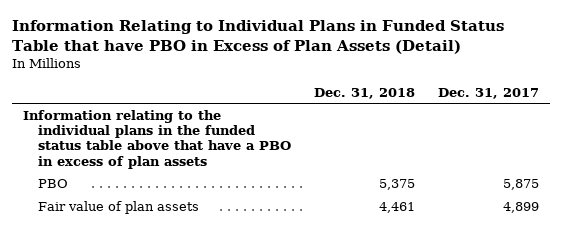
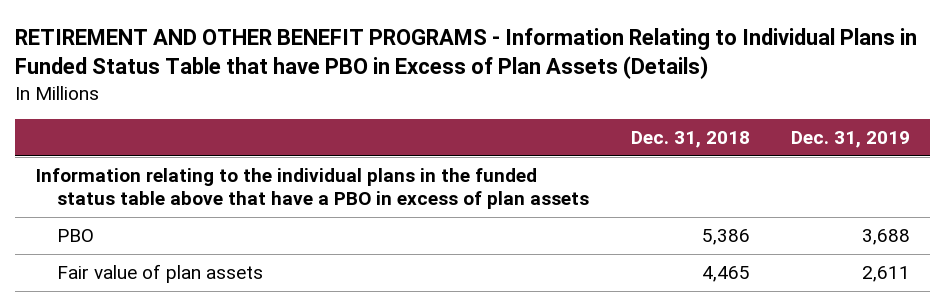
[11,20,504,54] Information Relating to Individual Plans in Funded Status Table that have PBO in Excess of Plan Assets (Detail) -> [15,27,918,80] RETIREMENT AND OTHER BENEFIT PROGRAMS - Information Relating to Individual Plans in Funded Status Table that have PBO in Excess of Plan Assets (Details)
[437,87,539,99] Dec. 31, 2017 -> none
none -> [790,130,910,148] Dec. 31, 2019
[379,178,416,190] 5,375 -> [701,229,750,246] 5,386
[379,201,416,213] 4,461 -> [701,266,750,283] 4,465

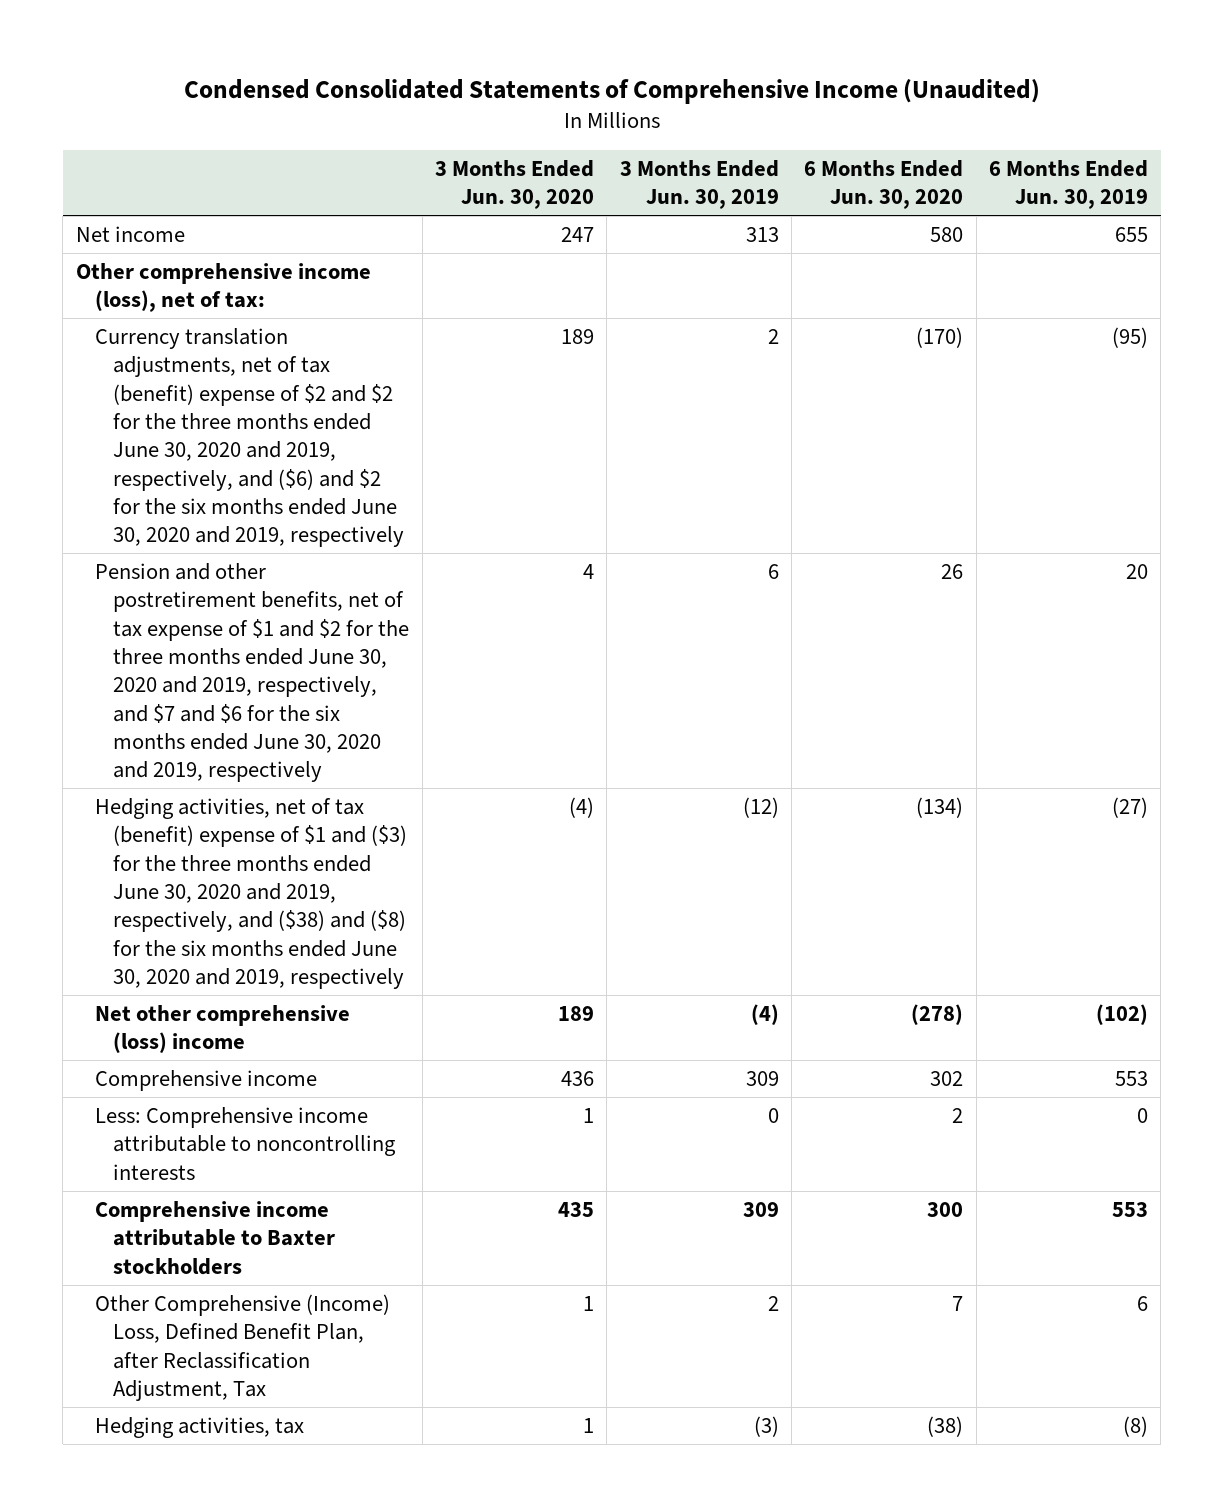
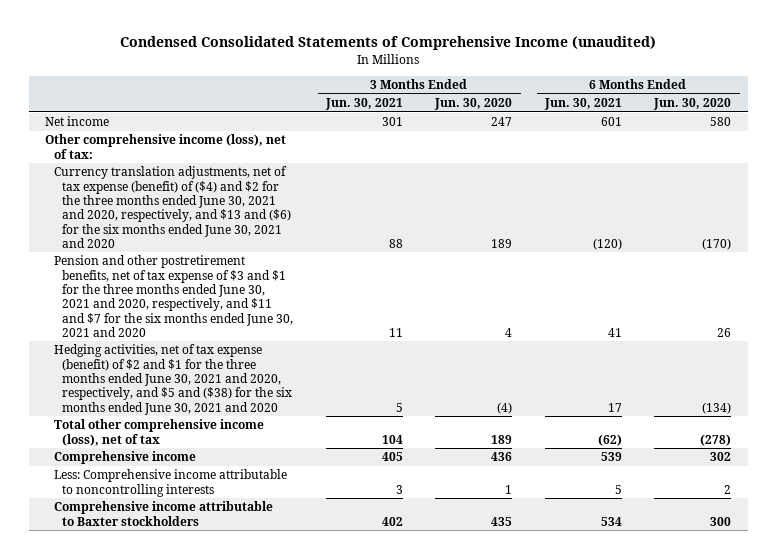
[183,78,1040,104] Condensed Consolidated Statements of Comprehensive Income (Unaudited) -> [120,36,657,51] Condensed Consolidated Statements of Comprehensive Income (unaudited)
[619,159,779,210] 3 Months Ended Jun. 30, 2019 -> none
[989,159,1149,210] 6 Months Ended Jun. 30, 2019 -> none
none -> [324,98,403,111] Jun. 30, 2021
none -> [543,98,622,111] Jun. 30, 2021
[94,327,405,548] Currency translation adjustments, net of tax (benefit) expense of $2 and $2 for the three months ended June 30, 2020 and 2019, respectively, and ($6) and $2 for the six months ended June 30, 2020 and 2019, respectively -> [53,166,292,248] Currency translation adjustments, net of tax expense (benefit) of ($4) and $2 for the three months ended June 30, 2021 and 2020, respectively, and $13 and ($6) for the six months ended June 30, 2021 and 2020
[94,562,410,783] Pension and other postretirement benefits, net of tax expense of $1 and $2 for the three months ended June 30, 2020 and 2019, respectively, and $7 and $6 for the six months ended June 30, 2020 and 2019, respectively -> [53,255,294,337] Pension and other postretirement benefits, net of tax expense of $3 and $1 for the three months ended June 30, 2021 and 2020, respectively, and $11 and $7 for the six months ended June 30, 2021 and 2020
[94,797,408,990] Hedging activities, net of tax (benefit) expense of $1 and ($3) for the three months ended June 30, 2020 and 2019, respectively, and ($38) and ($8) for the six months ended June 30, 2020 and 2019, respectively -> [53,344,293,415] Hedging activities, net of tax expense (benefit) of $2 and $1 for the three months ended June 30, 2021 and 2020, respectively, and $5 and ($38) for the six months ended June 30, 2021 and 2020
[94,1004,350,1054] Net other comprehensive (loss) income -> [53,419,264,446] Total other comprehensive income (loss), net of tax
[94,1293,390,1401] Other Comprehensive (Income) Loss, Defined Benefit Plan, after Reclassification Adjustment, Tax -> none
[94,1416,304,1438] Hedging activities, tax -> none

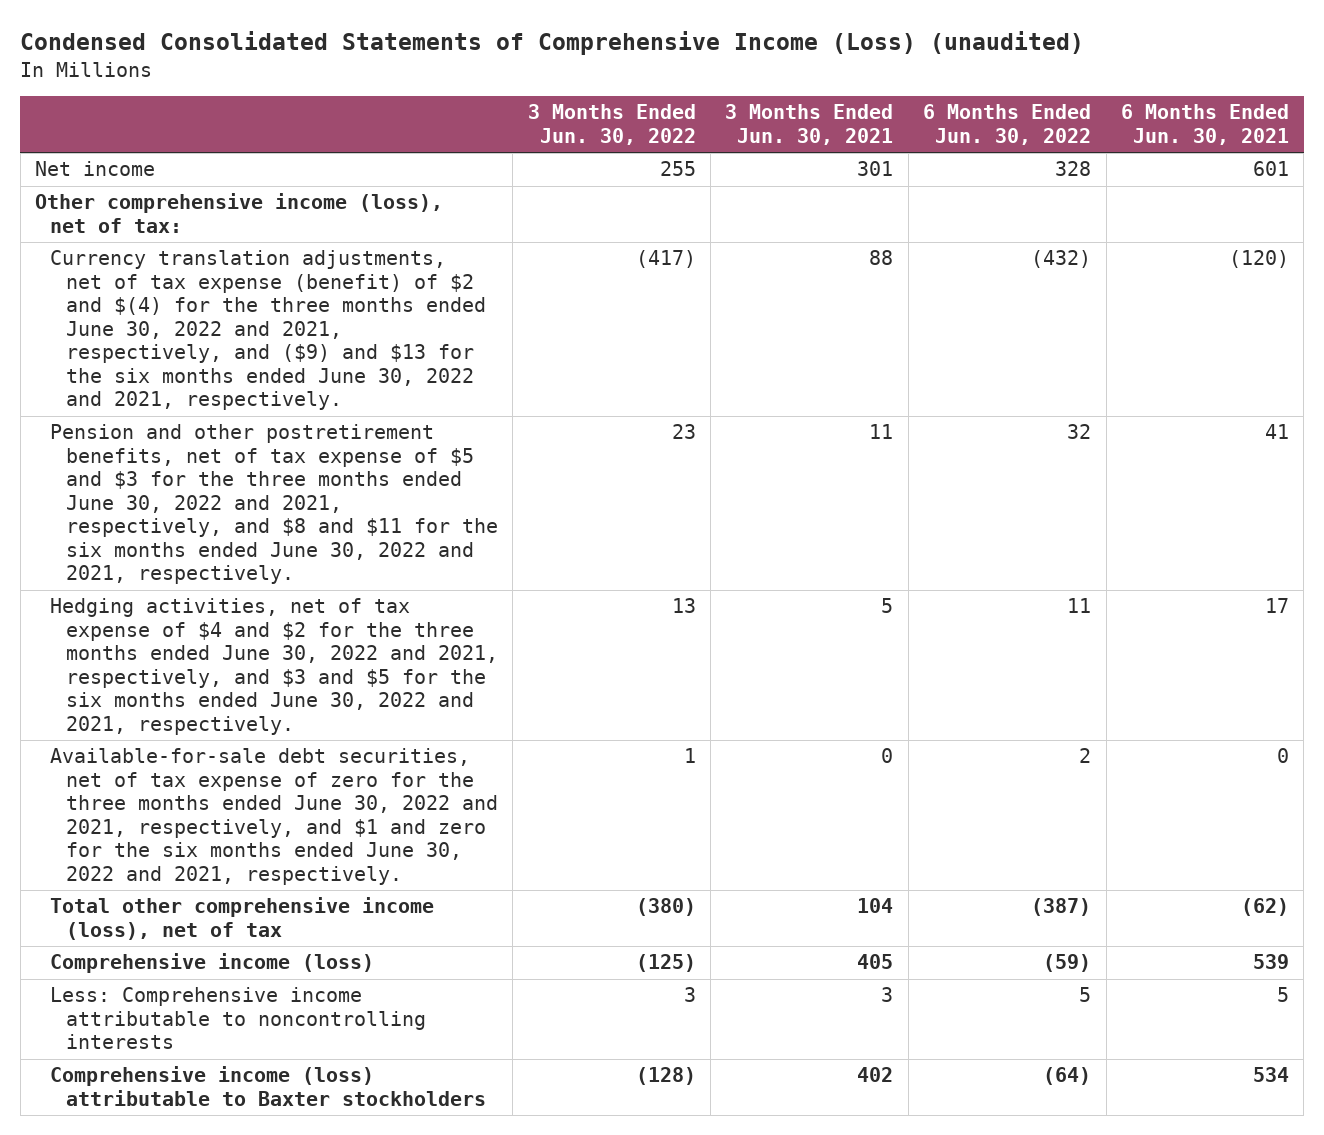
[120,36,657,51] Condensed Consolidated Statements of Comprehensive Income (unaudited) -> [20,31,1085,56] Condensed Consolidated Statements of Comprehensive Income (Loss) (unaudited)
[434,98,513,111] Jun. 30, 2020 -> none
[653,98,732,111] Jun. 30, 2020 -> none
none -> [527,104,696,145] 3 Months Ended Jun. 30, 2022
none -> [923,104,1092,145] 6 Months Ended Jun. 30, 2022
[53,166,292,248] Currency translation adjustments, net of tax expense (benefit) of ($4) and $2 for the three months ended June 30, 2021 and 2020, respectively, and $13 and ($6) for the six months ended June 30, 2021 and 2020 -> [50,250,486,411] Currency translation adjustments, net of tax expense (benefit) of $2 and $(4) for the three months ended June 30, 2022 and 2021, respectively, and ($9) and $13 for the six months ended June 30, 2022 and 2021, respectively.
[53,255,294,337] Pension and other postretirement benefits, net of tax expense of $3 and $1 for the three months ended June 30, 2021 and 2020, respectively, and $11 and $7 for the six months ended June 30, 2021 and 2020 -> [50,424,498,585] Pension and other postretirement benefits, net of tax expense of $5 and $3 for the three months ended June 30, 2022 and 2021, respectively, and $8 and $11 for the six months ended June 30, 2022 and 2021, respectively.
[53,344,293,415] Hedging activities, net of tax expense (benefit) of $2 and $1 for the three months ended June 30, 2021 and 2020, respectively, and $5 and ($38) for the six months ended June 30, 2021 and 2020 -> [50,598,498,735] Hedging activities, net of tax expense of $4 and $2 for the three months ended June 30, 2022 and 2021, respectively, and $3 and $5 for the six months ended June 30, 2022 and 2021, respectively.
none -> [50,748,498,885] Available-for-sale debt securities, net of tax expense of zero for the three months ended June 30, 2022 and 2021, respectively, and $1 and zero for the six months ended June 30, 2022 and 2021, respectively.
[53,451,196,465] Comprehensive income -> [50,953,375,974] Comprehensive income (loss)
[53,501,273,526] Comprehensive income attributable to Baxter stockholders -> [50,1066,486,1106] Comprehensive income (loss) attributable to Baxter stockholders

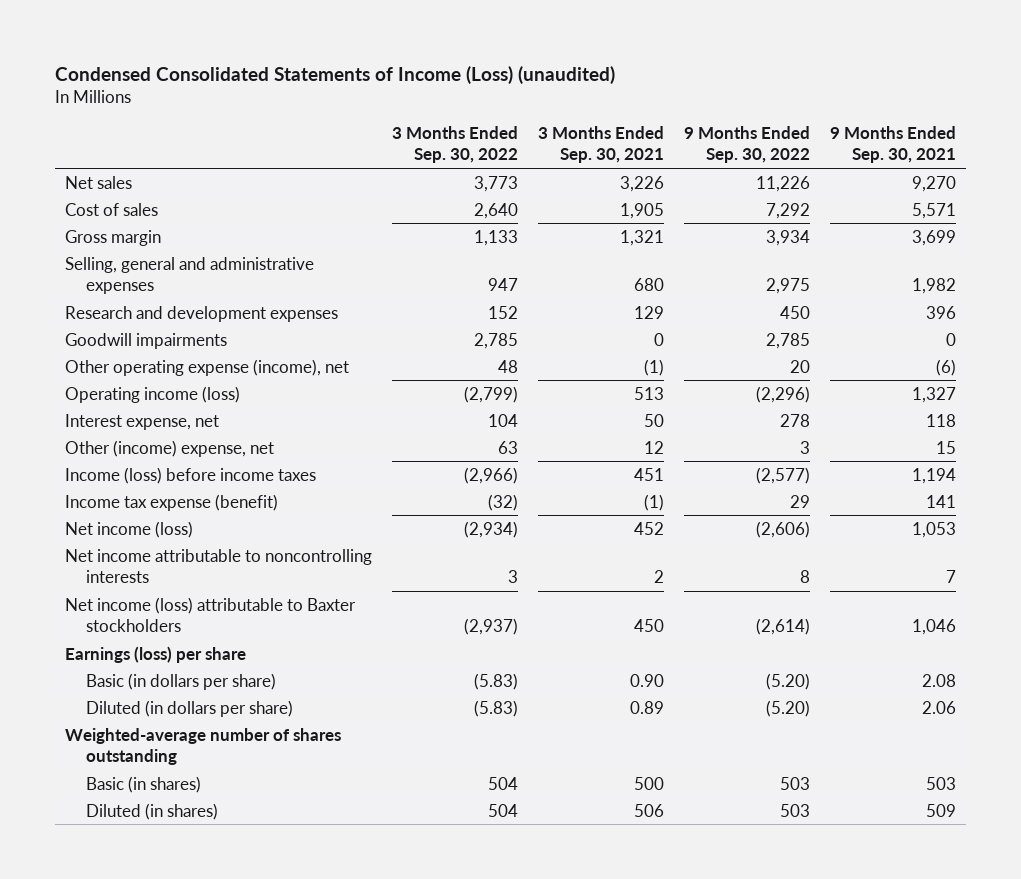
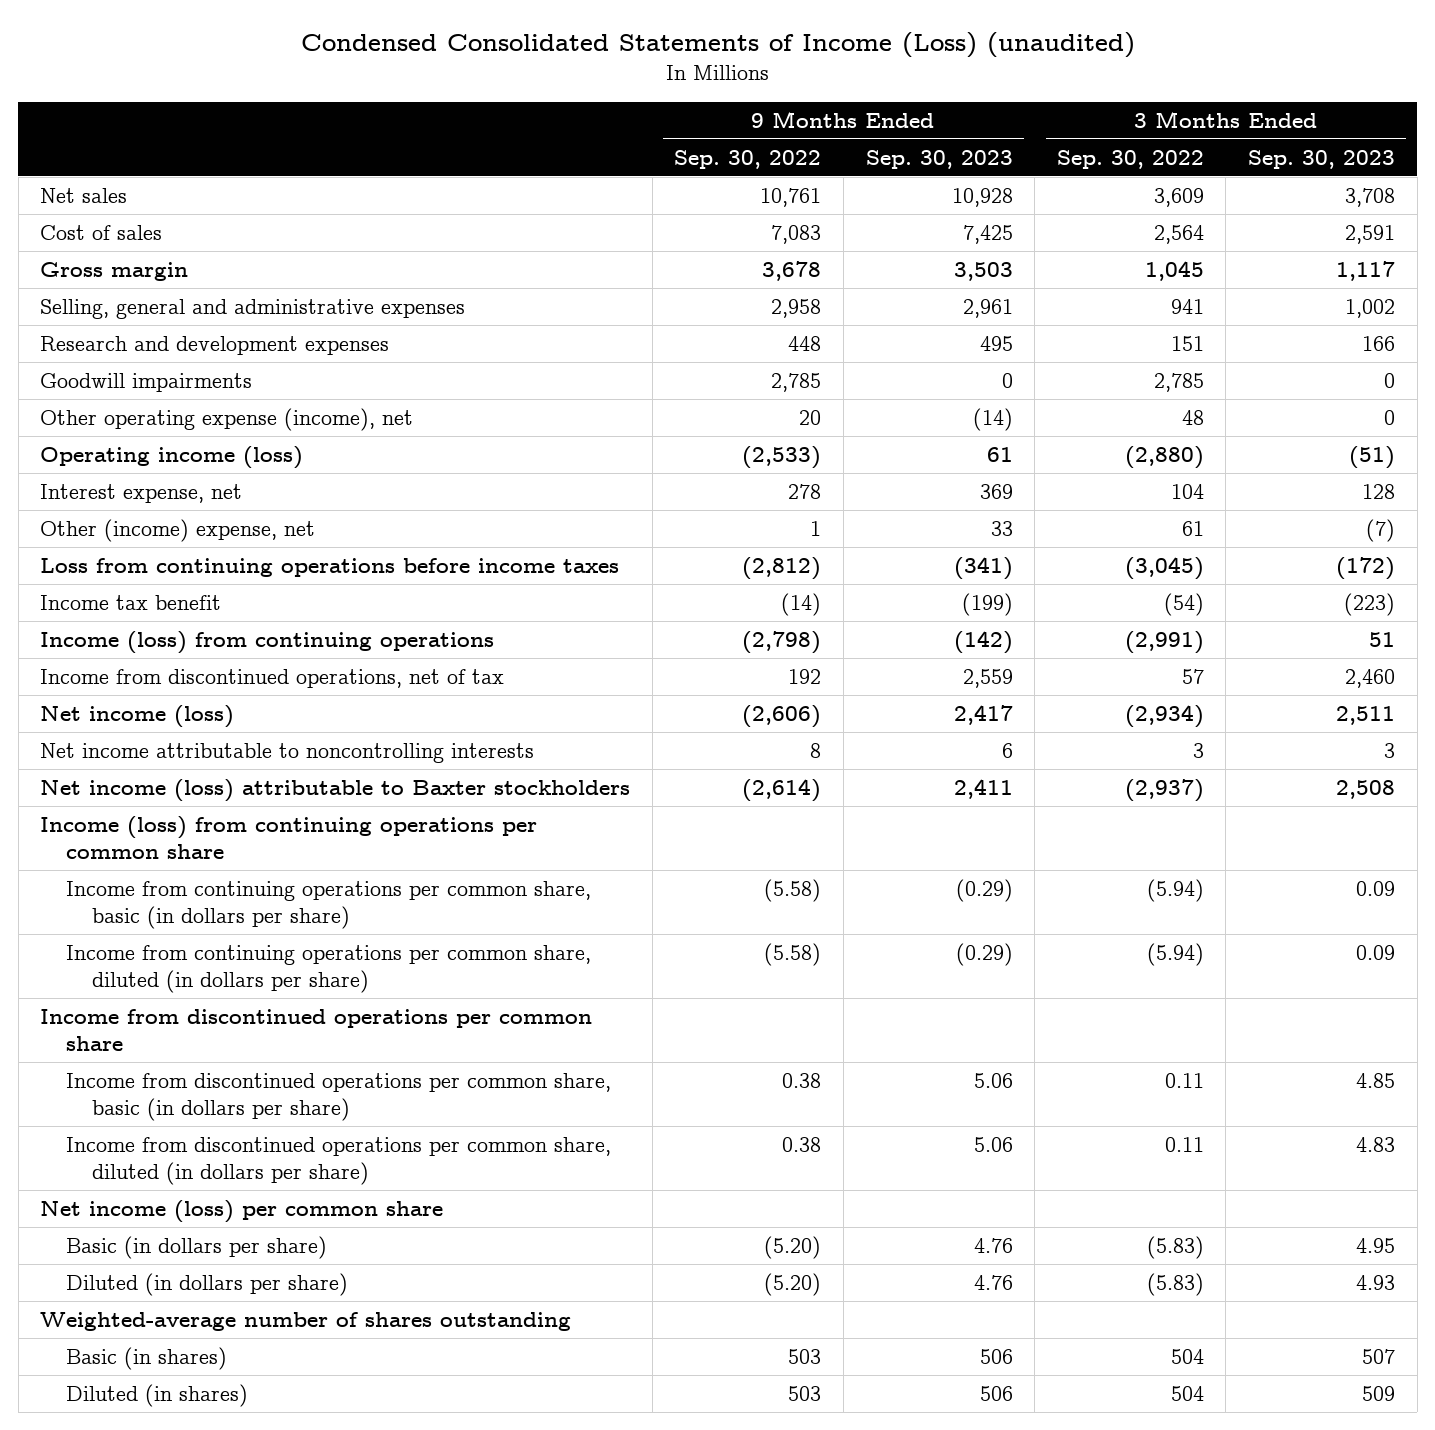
[537,126,664,164] 3 Months Ended Sep. 30, 2021 -> none
[829,126,956,164] 9 Months Ended Sep. 30, 2021 -> none
none -> [865,149,1013,169] Sep. 30, 2023
none -> [1247,149,1395,169] Sep. 30, 2023
[473,175,518,192] 3,773 -> [1153,187,1204,207] 3,609
[755,175,810,192] 11,226 -> [760,187,822,207] 10,761
[473,202,518,219] 2,640 -> [1153,224,1204,244] 2,564
[765,202,810,219] 7,292 -> [771,224,822,244] 7,083
[473,229,518,246] 1,133 -> [1144,260,1204,281] 1,045
[765,229,810,246] 3,934 -> [762,260,822,281] 3,678
[487,277,518,291] 947 -> [1170,298,1204,314] 941
[765,277,810,294] 2,975 -> [771,298,822,318] 2,958
[487,305,518,319] 152 -> [1170,335,1204,351] 151
[779,305,810,319] 450 -> [788,335,822,351] 448
[463,385,518,403] (2,799) -> [1124,445,1204,469] (2,880)
[755,385,810,403] (2,296) -> [742,445,822,469] (2,533)
[497,440,518,454] 63 -> [1181,520,1204,536] 61
[799,440,810,454] 3 -> [810,520,822,536] 1
[65,466,317,484] Income (loss) before income taxes -> [40,557,620,577] Loss from continuing operations before income taxes
[463,466,518,484] (2,966) -> [1124,556,1204,580] (3,045)
[755,466,810,484] (2,577) -> [742,556,822,580] (2,812)
[65,493,279,511] Income tax expense (benefit) -> [40,594,222,610] Income tax benefit
[487,493,518,511] (32) -> [1163,592,1204,616] (54)
[789,494,810,508] 29 -> [781,592,822,616] (14)
none -> [40,630,495,654] Income (loss) from continuing operations
none -> [40,668,505,688] Income from discontinued operations, net of tax
none -> [40,815,538,859] Income (loss) from continuing operations per common share
none -> [66,880,592,929] Income from continuing operations per common share, basic (in dollars per share)
none -> [66,944,592,993] Income from continuing operations per common share, diluted (in dollars per share)
none -> [40,1008,593,1051] Income from discontinued operations per common share
none -> [66,1072,612,1121] Income from discontinued operations per common share, basic (in dollars per share)
none -> [66,1136,612,1185] Income from discontinued operations per common share, diluted (in dollars per share)
[65,645,247,663] Earnings (loss) per share -> [40,1199,444,1223] Net income (loss) per common share

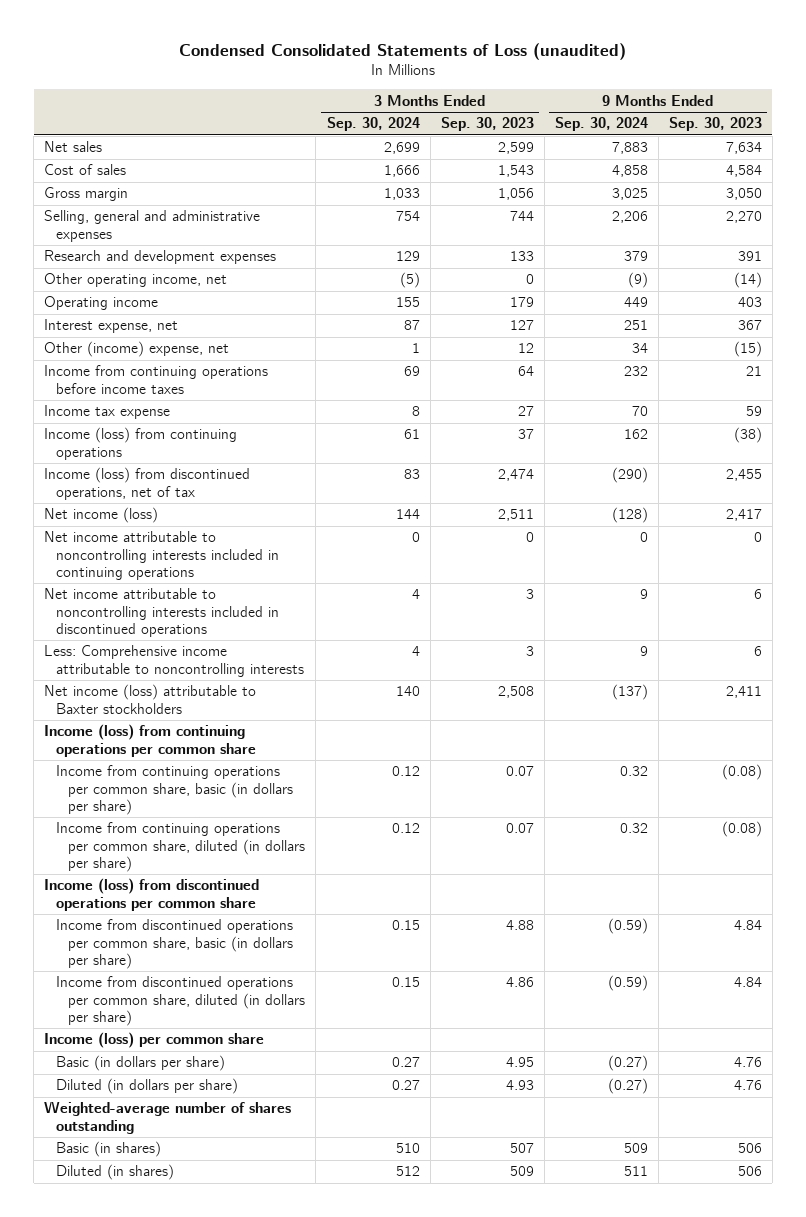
[300,32,1135,59] Condensed Consolidated Statements of Income (Loss) (unaudited) -> [179,42,627,60] Condensed Consolidated Statements of Loss (unaudited)
[674,149,822,169] Sep. 30, 2022 -> none
[1056,149,1204,169] Sep. 30, 2022 -> none
none -> [326,117,420,132] Sep. 30, 2024
none -> [554,117,648,132] Sep. 30, 2024
[40,372,253,392] Goodwill impairments -> none
[951,187,1013,207] 10,928 -> [725,142,762,155] 7,634
[1344,187,1395,207] 3,708 -> [497,142,534,155] 2,599
[962,224,1013,244] 7,425 -> [725,165,762,178] 4,584
[1344,224,1395,244] 2,591 -> [497,165,534,178] 1,543
[953,261,1013,281] 3,503 -> [725,188,762,201] 3,050
[1335,260,1395,281] 1,117 -> [497,188,534,201] 1,056
[962,298,1013,318] 2,961 -> [725,211,762,224] 2,270
[1344,298,1395,318] 1,002 -> [509,211,534,222] 744
[979,335,1013,351] 495 -> [737,251,762,262] 391
[1361,335,1395,351] 166 -> [509,251,534,262] 133
[40,407,414,431] Other operating expense (income), net -> [44,273,228,288] Other operating income, net
[40,445,304,469] Operating income (loss) -> [44,296,159,311] Operating income
[986,446,1013,462] 61 -> [737,297,762,308] 403
[1348,445,1395,469] (51) -> [509,297,534,308] 179
[979,483,1013,499] 369 -> [737,320,762,331] 367
[1361,483,1395,499] 128 -> [509,320,534,331] 127
[990,520,1013,536] 33 -> [733,341,762,358] (15)
[1365,518,1395,542] (7) -> [517,343,534,354] 12
[40,557,620,577] Loss from continuing operations before income taxes -> [44,365,269,394] Income from continuing operations before income taxes
[953,556,1013,580] (341) -> [745,366,762,377] 21
[1335,556,1395,580] (172) -> [517,366,534,377] 64
[40,594,222,610] Income tax benefit -> [44,405,171,420] Income tax expense
[961,592,1013,616] (199) -> [745,406,762,417] 59
[1343,592,1395,616] (223) -> [517,406,534,417] 27
[953,630,1013,654] (142) -> [733,427,762,444] (38)
[1368,631,1395,647] 51 -> [517,429,534,440] 37
[40,668,505,688] Income from discontinued operations, net of tax -> [44,467,251,500] Income (loss) from discontinued operations, net of tax
[962,668,1013,688] 2,559 -> [725,469,762,482] 2,455
[1344,668,1395,688] 2,460 -> [497,469,534,482] 2,474
none -> [44,531,280,580] Net income attributable to noncontrolling interests included in continuing operations
none -> [44,588,280,637] Net income attributable to noncontrolling interests included in discontinued operations
[40,742,535,763] Net income attributable to noncontrolling interests -> [44,645,305,677] Less: Comprehensive income attributable to noncontrolling interests
[955,878,1013,902] (0.29) -> [721,764,762,781] (0.08)
[1355,880,1395,896] 0.09 -> [505,766,534,777] 0.07
[955,942,1013,966] (0.29) -> [721,821,762,838] (0.08)
[1355,944,1395,960] 0.09 -> [505,823,534,834] 0.07
[40,1008,593,1051] Income from discontinued operations per common share -> [44,878,260,911] Income (loss) from discontinued operations per common share
[973,1072,1013,1088] 5.06 -> [733,920,762,931] 4.84
[1355,1072,1395,1088] 4.85 -> [505,920,534,931] 4.88
[973,1136,1013,1152] 5.06 -> [733,977,762,988] 4.84
[1355,1136,1395,1152] 4.83 -> [505,977,534,988] 4.86
[40,1199,444,1223] Net income (loss) per common share -> [44,1032,265,1049] Income (loss) per common share

